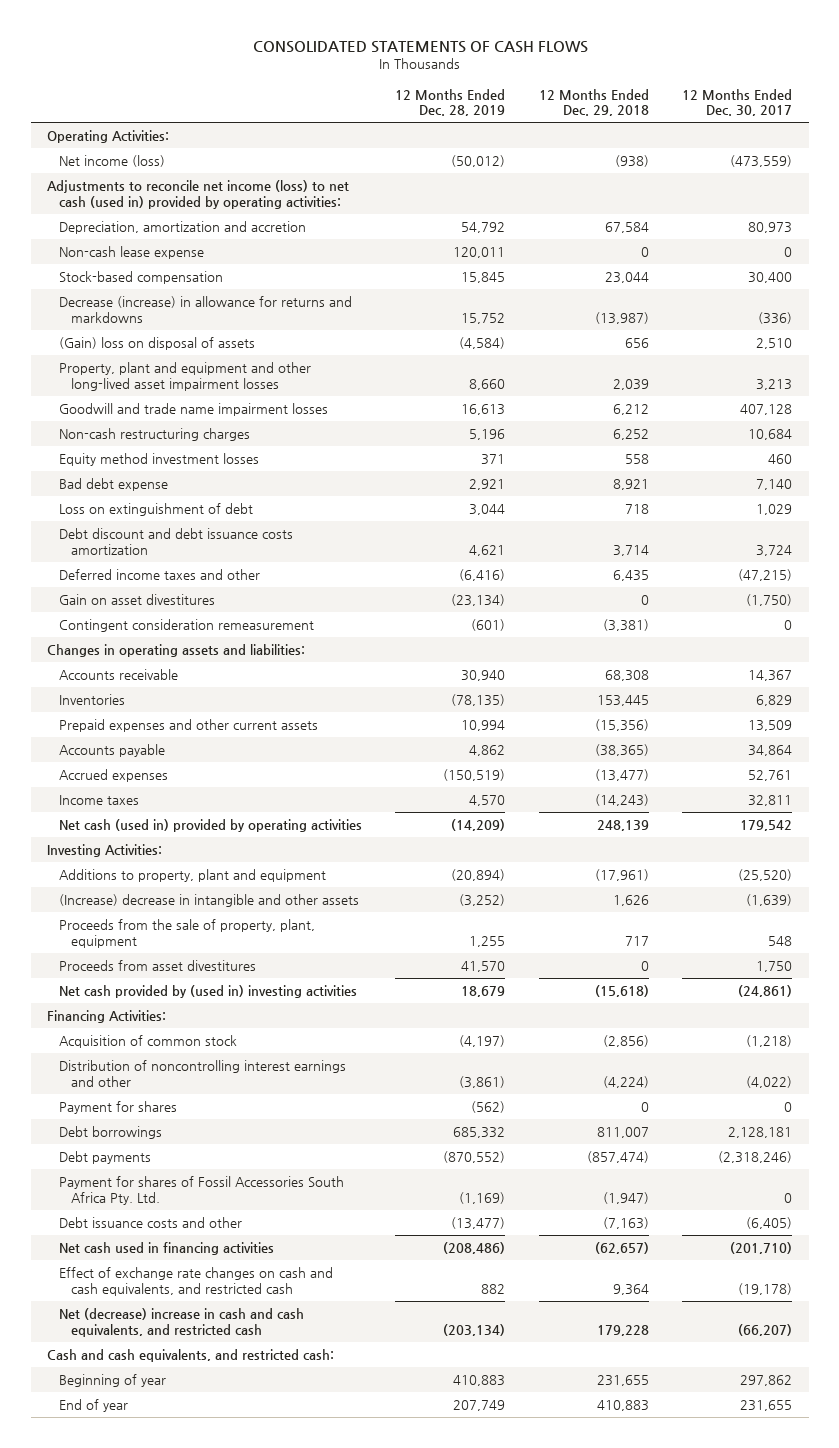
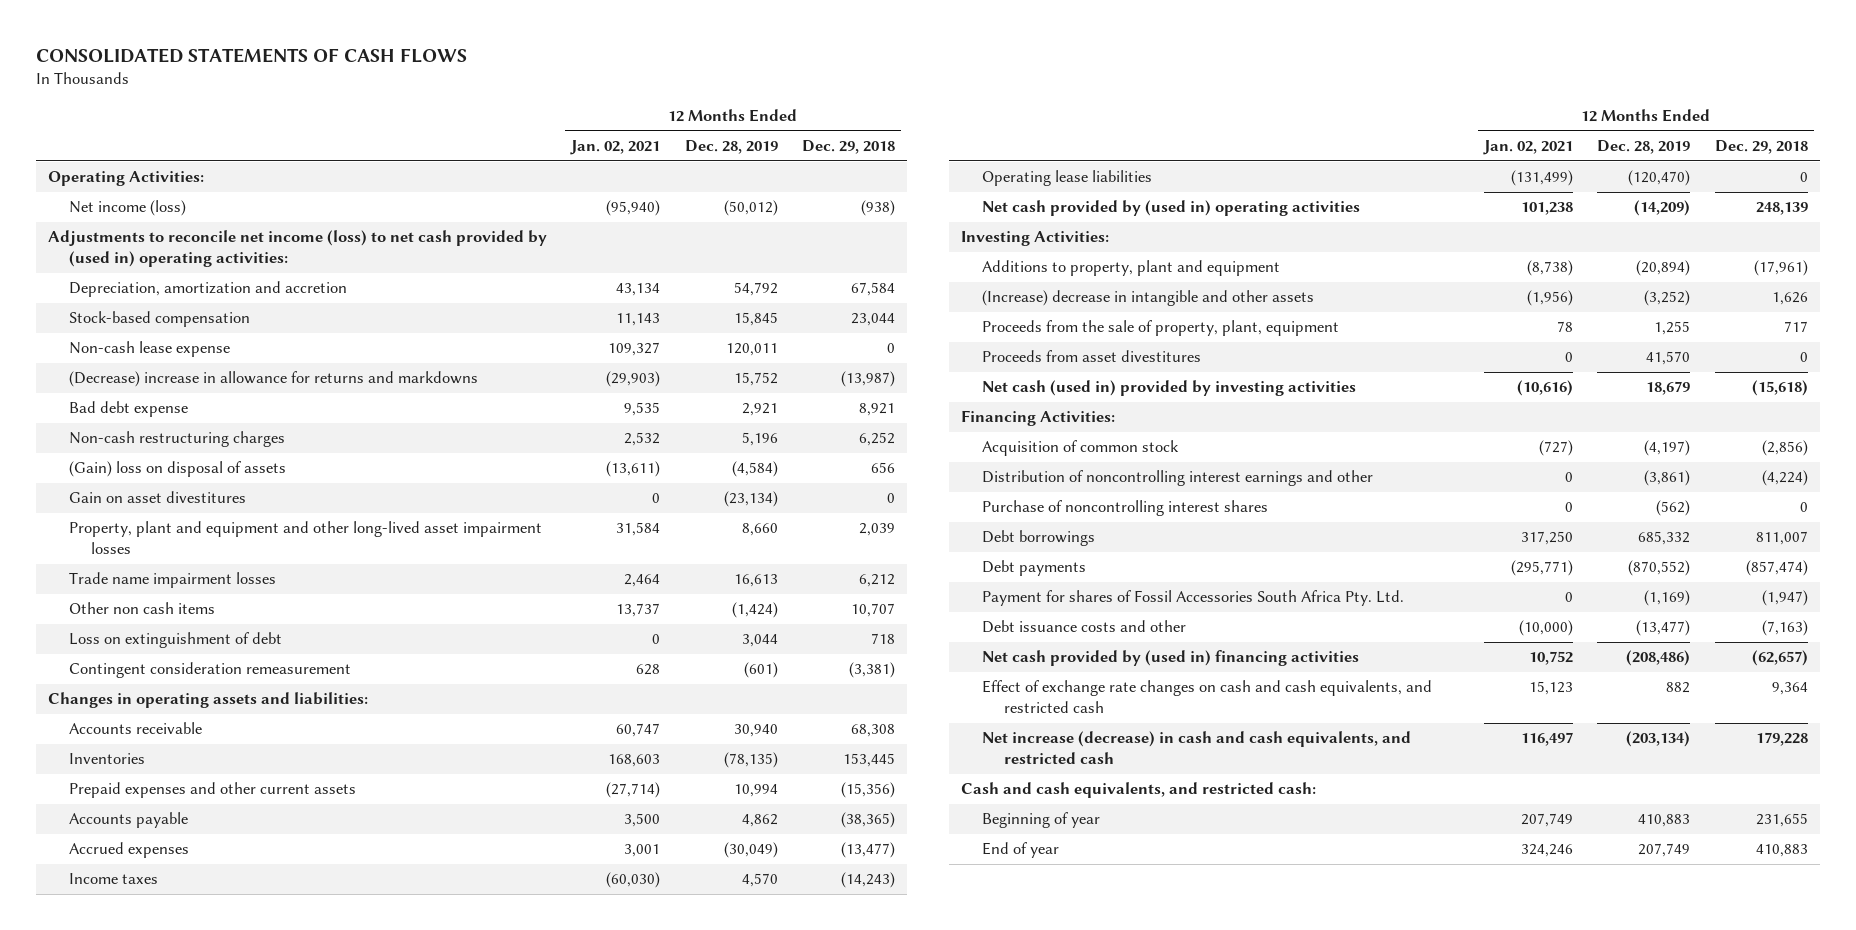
[682,88,793,116] 12 Months Ended Dec. 30, 2017 -> none
none -> [570,140,661,156] Jan. 02, 2021
[47,180,350,209] Adjustments to reconcile net income (loss) to net cash (used in) provided by operating activities: -> [47,230,547,268] Adjustments to reconcile net income (loss) to net cash provided by (used in) operating activities:
[59,246,205,260] Non-cash lease expense -> [69,341,231,358] Non-cash lease expense
[59,296,353,323] Decrease (increase) in allowance for returns and markdowns -> [69,371,479,388] (Decrease) increase in allowance for returns and markdowns
[59,478,169,492] Bad debt expense -> [69,401,189,418] Bad debt expense
[59,428,251,442] Non-cash restructuring charges -> [69,431,286,448] Non-cash restructuring charges
[59,594,216,606] Gain on asset divestitures -> [69,491,247,504] Gain on asset divestitures
[59,453,260,467] Equity method investment losses -> none
[59,403,329,417] Goodwill and trade name impairment losses -> [69,572,277,589] Trade name impairment losses
none -> [69,602,216,615] Other non cash items
[59,528,294,555] Debt discount and debt issuance costs amortization -> none
[59,569,261,581] Deferred income taxes and other -> none
[443,769,506,782] (150,519) -> [723,842,778,859] (30,049)
none -> [982,170,1153,187] Operating lease liabilities
[59,819,363,833] Net cash (used in) provided by operating activities -> [982,200,1361,217] Net cash provided by (used in) operating activities
[59,985,358,999] Net cash provided by (used in) investing activities -> [982,380,1357,397] Net cash (used in) provided by investing activities
[59,1101,178,1115] Payment for shares -> [982,500,1269,517] Purchase of noncontrolling interest shares
[59,1242,275,1256] Net cash used in financing activities -> [982,650,1360,667] Net cash provided by (used in) financing activities
[59,1308,305,1337] Net (decrease) increase in cash and cash equivalents, and restricted cash -> [982,731,1412,765] Net increase (decrease) in cash and cash equivalents, and restricted cash

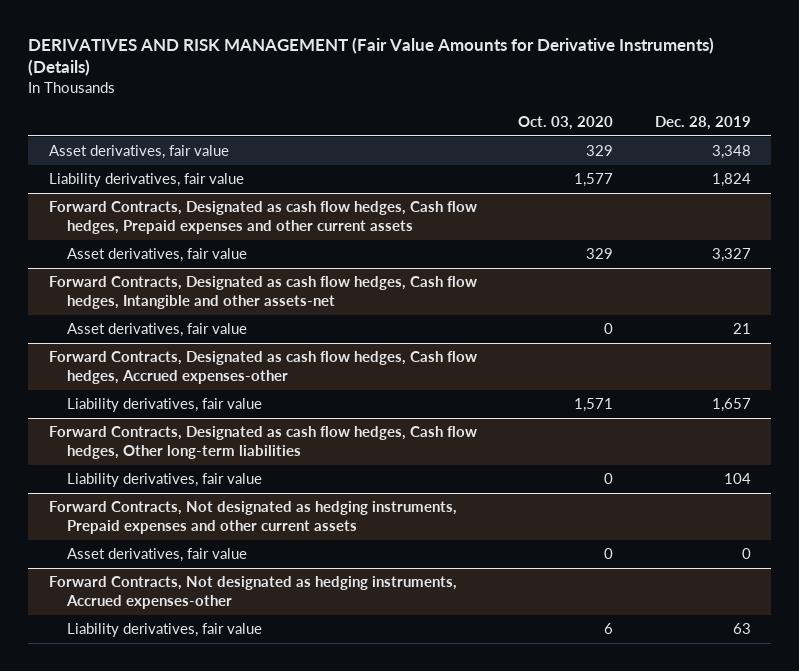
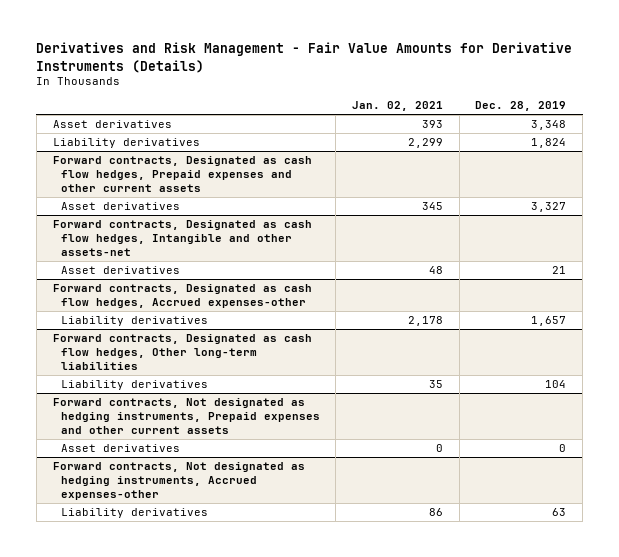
[27,36,714,77] DERIVATIVES AND RISK MANAGEMENT (Fair Value Amounts for Derivative Instruments) (Details) -> [36,42,573,73] Derivatives and Risk Management - Fair Value Amounts for Derivative Instruments (Details)
[518,116,614,131] Oct. 03, 2020 -> none
none -> [352,101,444,112] Jan. 02, 2021
[48,145,229,160] Asset derivatives, fair value -> [52,120,172,129] Asset derivatives
[48,173,244,188] Liability derivatives, fair value -> [52,138,200,149] Liability derivatives
[48,201,477,235] Forward Contracts, Designated as cash flow hedges, Cash flow hedges, Prepaid expenses and other current assets -> [52,156,312,192] Forward contracts, Designated as cash flow hedges, Prepaid expenses and other current assets
[67,248,248,263] Asset derivatives, fair value -> [60,202,180,211] Asset derivatives
[48,276,477,310] Forward Contracts, Designated as cash flow hedges, Cash flow hedges, Intangible and other assets-net -> [52,220,312,256] Forward contracts, Designated as cash flow hedges, Intangible and other assets-net
[67,323,248,338] Asset derivatives, fair value -> [60,266,180,275] Asset derivatives
[48,351,477,385] Forward Contracts, Designated as cash flow hedges, Cash flow hedges, Accrued expenses-other -> [52,284,312,309] Forward contracts, Designated as cash flow hedges, Accrued expenses-other
[67,398,263,413] Liability derivatives, fair value -> [60,316,208,327] Liability derivatives
[48,426,477,460] Forward Contracts, Designated as cash flow hedges, Cash flow hedges, Other long-term liabilities -> [52,334,312,370] Forward contracts, Designated as cash flow hedges, Other long-term liabilities
[67,473,263,488] Liability derivatives, fair value -> [60,380,208,391] Liability derivatives
[48,501,457,535] Forward Contracts, Not designated as hedging instruments, Prepaid expenses and other current assets -> [52,398,320,434] Forward contracts, Not designated as hedging instruments, Prepaid expenses and other current assets
[67,548,248,563] Asset derivatives, fair value -> [60,444,180,453] Asset derivatives
[48,576,457,610] Forward Contracts, Not designated as hedging instruments, Accrued expenses-other -> [52,462,305,500] Forward contracts, Not designated as hedging instruments, Accrued expenses-other
[67,623,263,638] Liability derivatives, fair value -> [60,508,208,519] Liability derivatives

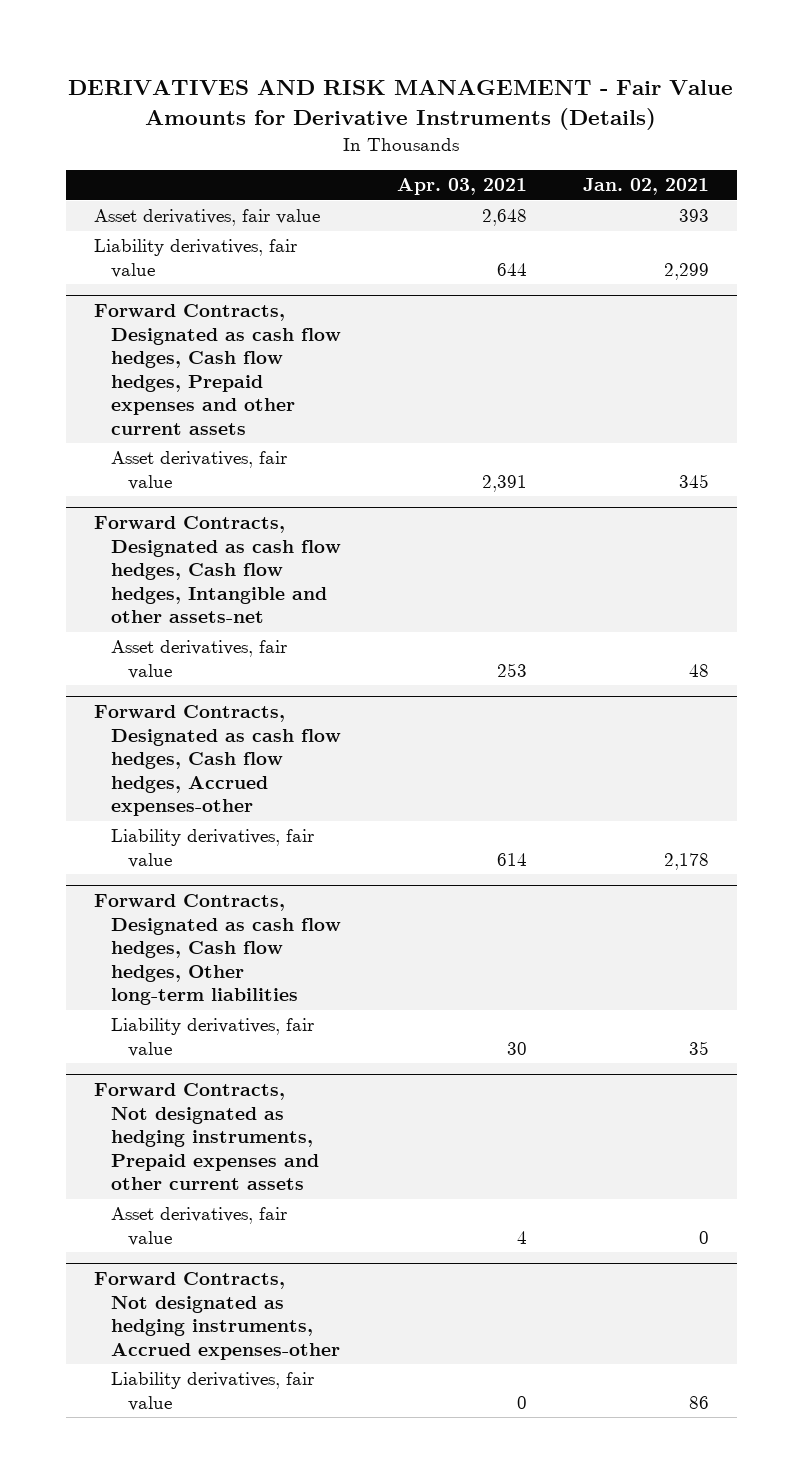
[36,42,573,73] Derivatives and Risk Management - Fair Value Amounts for Derivative Instruments (Details) -> [68,80,734,130] DERIVATIVES AND RISK MANAGEMENT - Fair Value Amounts for Derivative Instruments (Details)
[475,101,567,112] Dec. 28, 2019 -> none
none -> [396,178,527,196] Apr. 03, 2021
[52,120,172,129] Asset derivatives -> [93,209,320,227] Asset derivatives, fair value
[52,138,200,149] Liability derivatives -> [93,239,297,278] Liability derivatives, fair value
[52,156,312,192] Forward contracts, Designated as cash flow hedges, Prepaid expenses and other current assets -> [93,304,341,435] Forward Contracts, Designated as cash flow hedges, Cash flow hedges, Prepaid expenses and other current assets
[60,202,180,211] Asset derivatives -> [110,451,287,490] Asset derivatives, fair value
[52,220,312,256] Forward contracts, Designated as cash flow hedges, Intangible and other assets-net -> [93,516,341,624] Forward Contracts, Designated as cash flow hedges, Cash flow hedges, Intangible and other assets-net
[60,266,180,275] Asset derivatives -> [110,640,287,679] Asset derivatives, fair value
[52,284,312,309] Forward contracts, Designated as cash flow hedges, Accrued expenses-other -> [93,705,341,817] Forward Contracts, Designated as cash flow hedges, Cash flow hedges, Accrued expenses-other
[60,316,208,327] Liability derivatives -> [110,829,314,868] Liability derivatives, fair value
[52,334,312,370] Forward contracts, Designated as cash flow hedges, Other long-term liabilities -> [93,894,341,1006] Forward Contracts, Designated as cash flow hedges, Cash flow hedges, Other long-term liabilities
[60,380,208,391] Liability derivatives -> [110,1018,314,1057] Liability derivatives, fair value
[52,398,320,434] Forward contracts, Not designated as hedging instruments, Prepaid expenses and other current assets -> [93,1083,319,1191] Forward Contracts, Not designated as hedging instruments, Prepaid expenses and other current assets
[60,444,180,453] Asset derivatives -> [110,1207,287,1246] Asset derivatives, fair value
[52,462,305,500] Forward contracts, Not designated as hedging instruments, Accrued expenses-other -> [93,1272,340,1360] Forward Contracts, Not designated as hedging instruments, Accrued expenses-other
[60,508,208,519] Liability derivatives -> [110,1372,314,1411] Liability derivatives, fair value

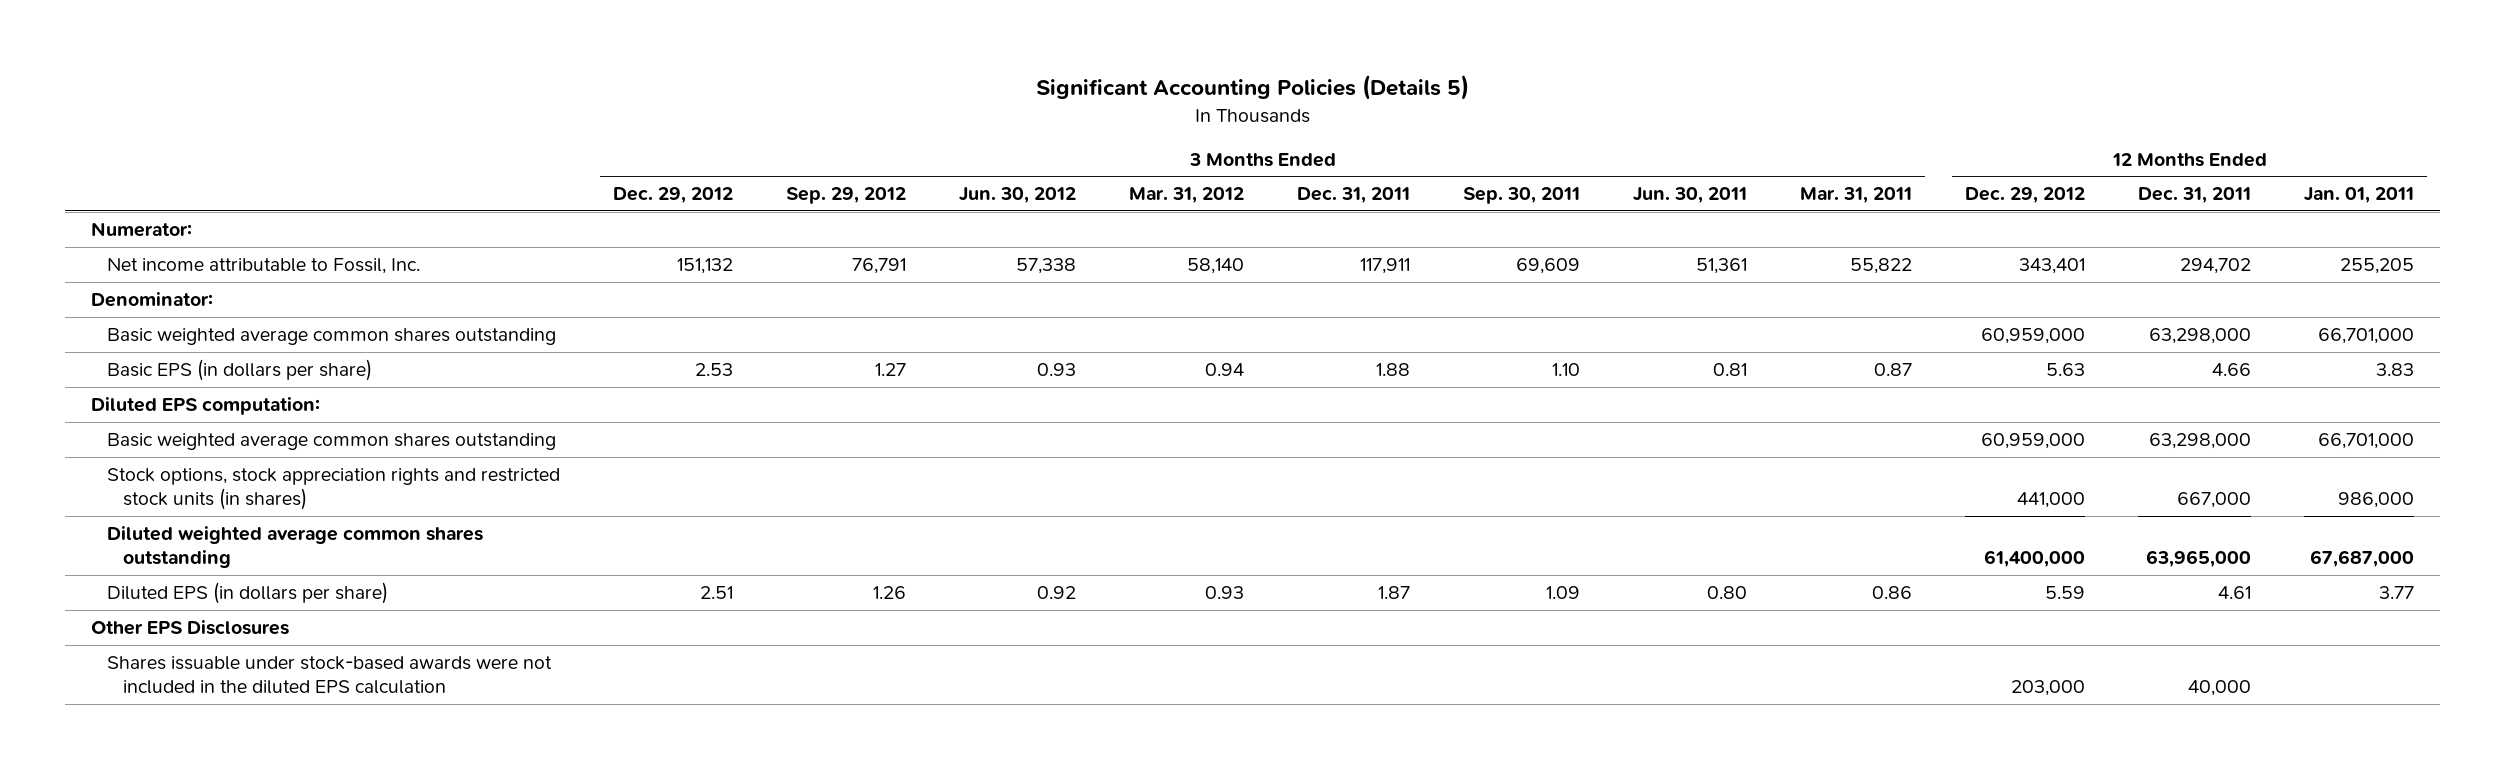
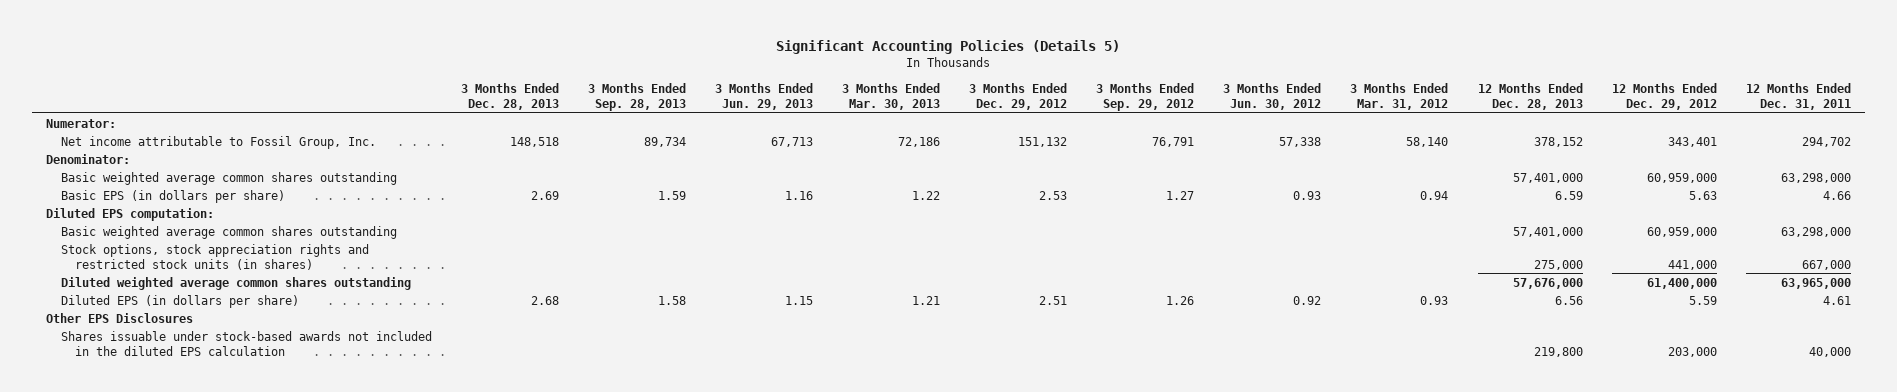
[1297,187,1411,204] Dec. 31, 2011 -> none
[1463,187,1581,205] Sep. 30, 2011 -> none
[1633,187,1748,204] Jun. 30, 2011 -> none
[1800,187,1913,204] Mar. 31, 2011 -> none
[2303,187,2414,204] Jan. 01, 2011 -> none
none -> [460,82,559,110] 3 Months Ended Dec. 28, 2013
none -> [588,82,687,111] 3 Months Ended Sep. 28, 2013
none -> [715,82,814,110] 3 Months Ended Jun. 29, 2013
none -> [842,82,941,110] 3 Months Ended Mar. 30, 2013
none -> [1477,82,1583,110] 12 Months Ended Dec. 28, 2013
[107,257,421,274] Net income attributable to Fossil, Inc. -> [60,135,376,149] Net income attributable to Fossil Group, Inc.
[107,655,553,694] Shares issuable under stock-based awards were not included in the diluted EPS calculation -> [60,330,432,356] Shares issuable under stock-based awards not included in the diluted EPS calculation

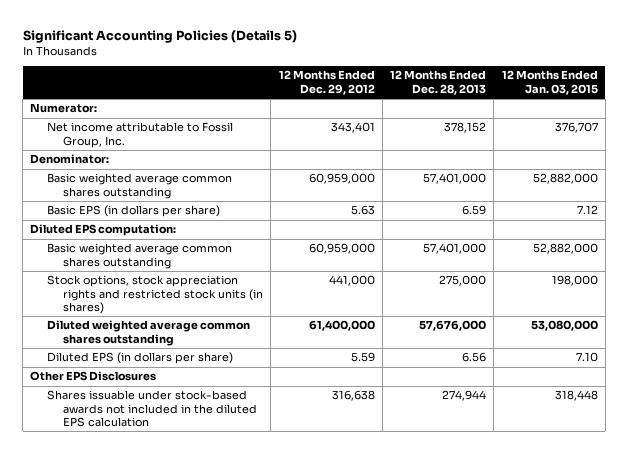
[460,82,559,110] 3 Months Ended Dec. 28, 2013 -> none
[588,82,687,111] 3 Months Ended Sep. 28, 2013 -> none
[715,82,814,110] 3 Months Ended Jun. 29, 2013 -> none
[842,82,941,110] 3 Months Ended Mar. 30, 2013 -> none
[969,82,1068,110] 3 Months Ended Dec. 29, 2012 -> none
[1096,82,1195,111] 3 Months Ended Sep. 29, 2012 -> none
[1223,82,1322,110] 3 Months Ended Jun. 30, 2012 -> none
[1350,82,1449,110] 3 Months Ended Mar. 31, 2012 -> none
[1745,82,1851,110] 12 Months Ended Dec. 31, 2011 -> none
none -> [501,70,598,95] 12 Months Ended Jan. 03, 2015
[1533,346,1583,357] 219,800 -> [442,390,487,402] 274,944
[1667,346,1717,357] 203,000 -> [331,390,375,402] 316,638

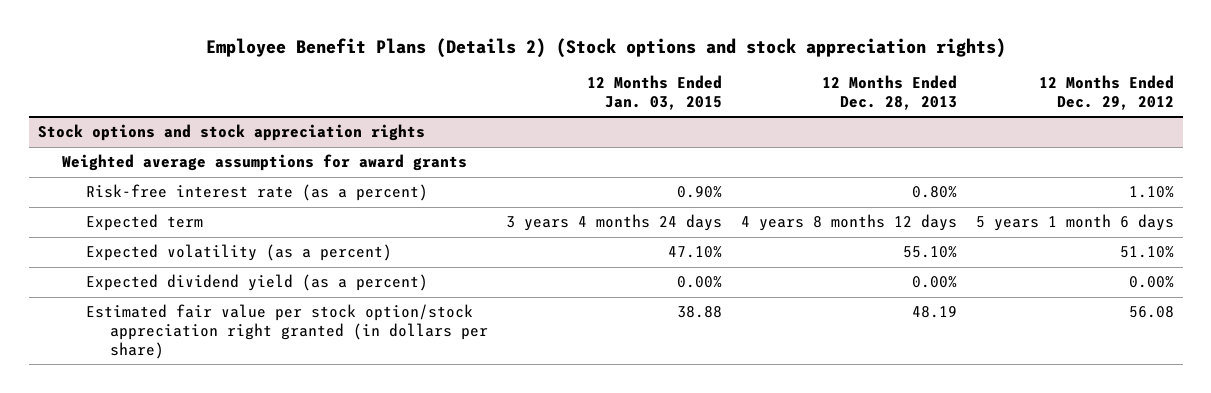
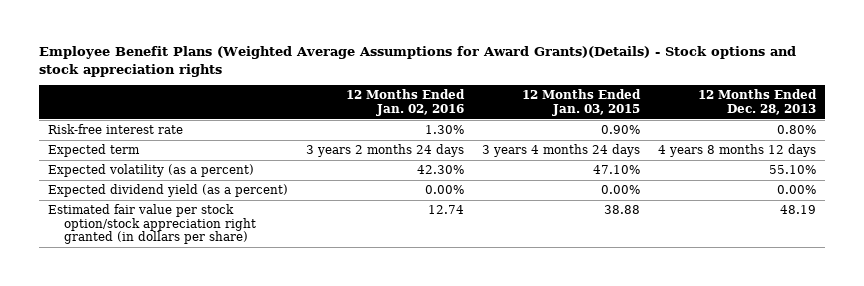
[205,37,1006,58] Employee Benefit Plans (Details 2) (Stock options and stock appreciation rights) -> [38,46,796,77] Employee Benefit Plans (Weighted Average Assumptions for Award Grants)(Details) - Stock options and stock appreciation rights
[1038,75,1174,111] 12 Months Ended Dec. 29, 2012 -> none
none -> [345,89,465,116] 12 Months Ended Jan. 02, 2016
[37,124,425,142] Stock options and stock appreciation rights -> none
[61,154,467,172] Weighted average assumptions for award grants -> none
[85,184,428,202] Risk-free interest rate (as a percent) -> [47,124,183,135] Risk-free interest rate

